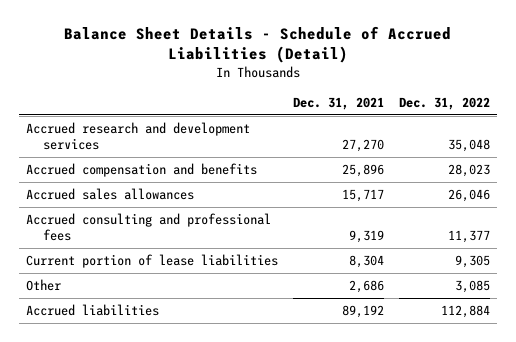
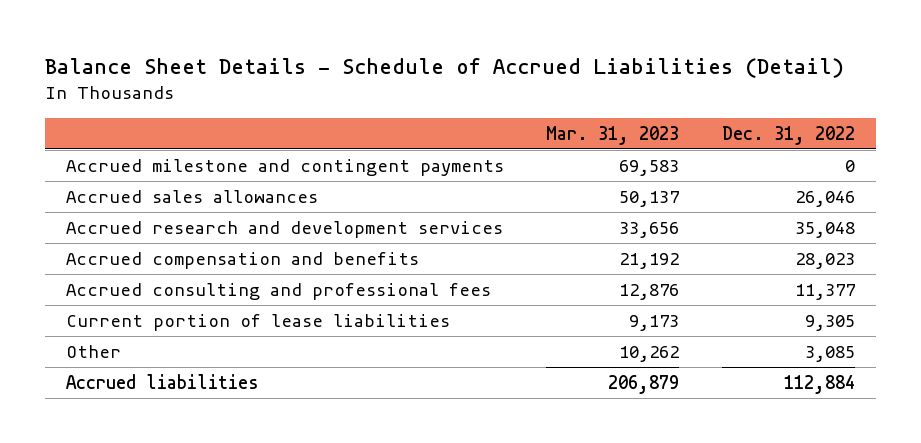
[293,96,385,110] Dec. 31, 2021 -> none
none -> [546,125,680,145] Mar. 31, 2023
none -> [66,158,505,176] Accrued milestone and contingent payments
[26,188,195,201] Accrued sales allowances -> [66,189,319,203] Accrued sales allowances

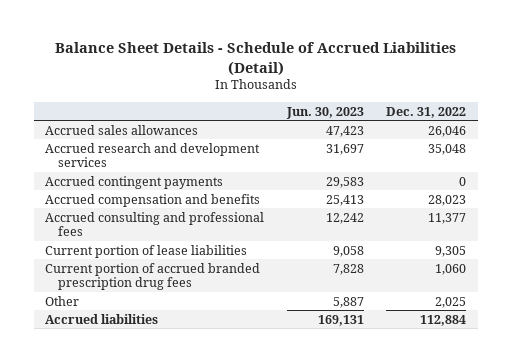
[546,125,680,145] Mar. 31, 2023 -> none
none -> [285,106,364,119] Jun. 30, 2023
[66,158,505,176] Accrued milestone and contingent payments -> none
none -> [45,175,224,189] Accrued contingent payments
none -> [45,262,261,291] Current portion of accrued branded prescription drug fees
[804,345,855,362] 3,085 -> [435,296,467,308] 2,025

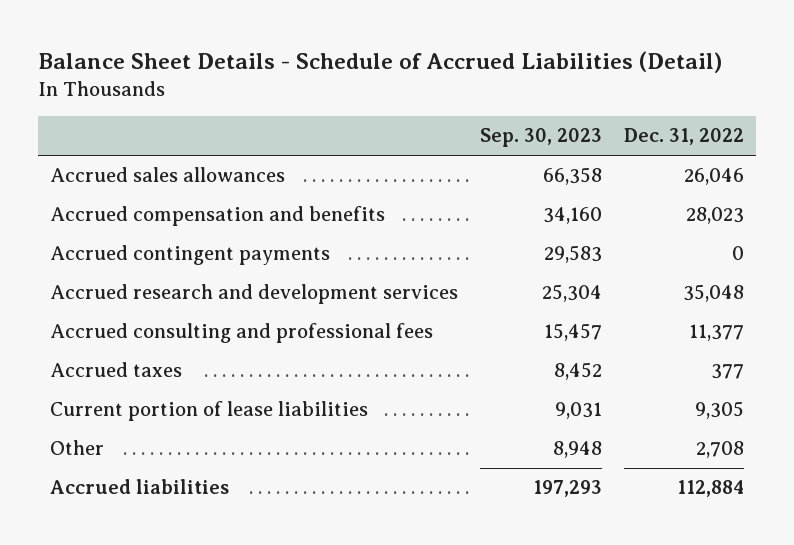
[285,106,364,119] Jun. 30, 2023 -> none
none -> [480,128,603,148] Sep. 30, 2023
[45,175,224,189] Accrued contingent payments -> [49,245,330,266] Accrued contingent payments
[45,142,261,168] Accrued research and development services -> [49,284,458,305] Accrued research and development services
none -> [49,362,182,378] Accrued taxes
[45,262,261,291] Current portion of accrued branded prescription drug fees -> none
[435,296,467,308] 2,025 -> [696,441,745,459] 2,708

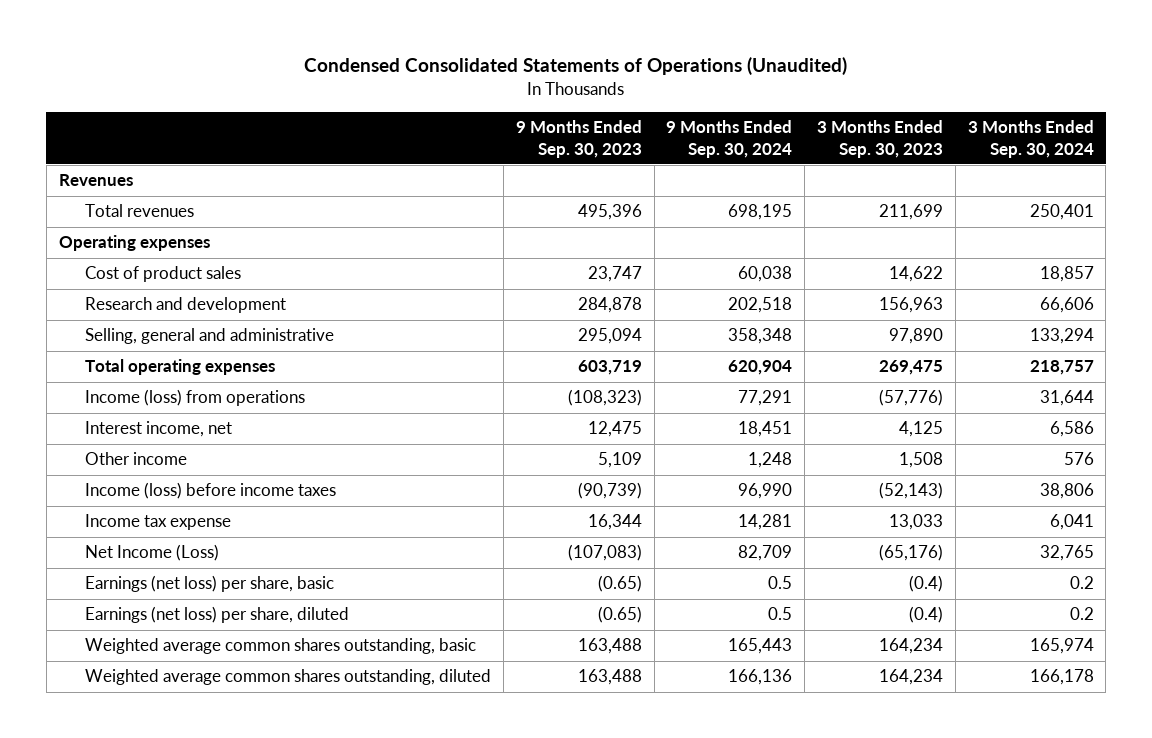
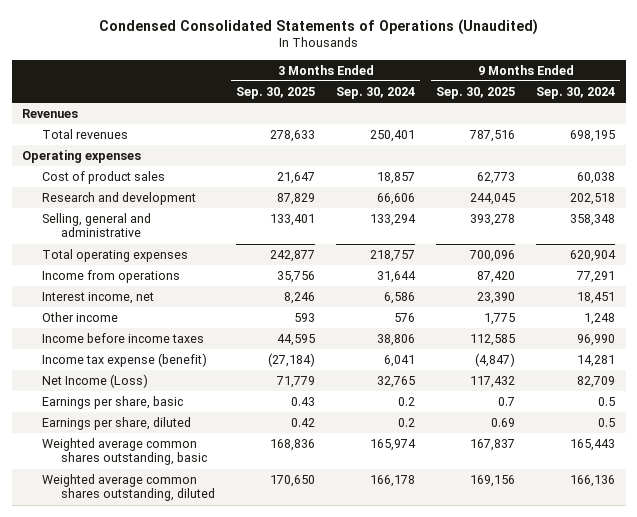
[515,119,642,158] 9 Months Ended Sep. 30, 2023 -> none
[817,119,944,158] 3 Months Ended Sep. 30, 2023 -> none
none -> [236,86,316,99] Sep. 30, 2025
none -> [436,86,516,99] Sep. 30, 2025
[85,389,306,407] Income (loss) from operations -> [41,269,180,283] Income from operations
[85,482,337,500] Income (loss) before income taxes -> [41,332,204,343] Income before income taxes
[85,514,232,531] Income tax expense -> [41,352,207,367] Income tax expense (benefit)
[85,575,335,593] Earnings (net loss) per share, basic -> [41,395,183,409] Earnings per share, basic
[85,606,350,624] Earnings (net loss) per share, diluted -> [41,416,191,430] Earnings per share, diluted

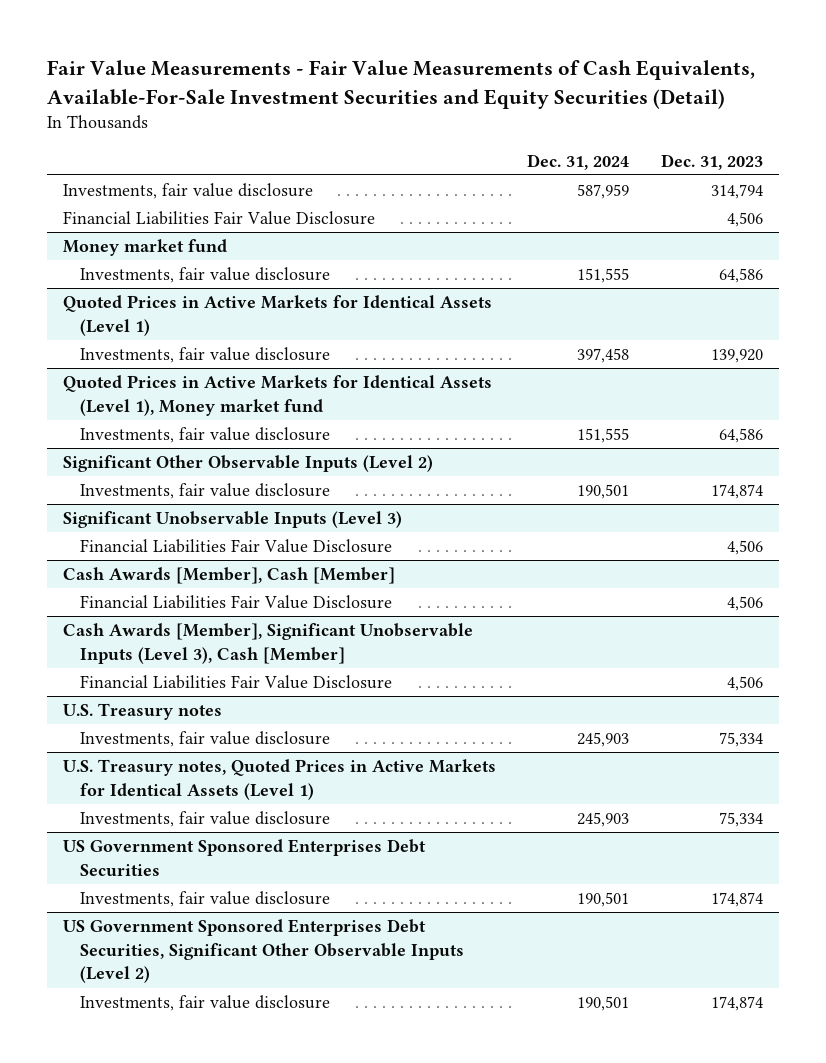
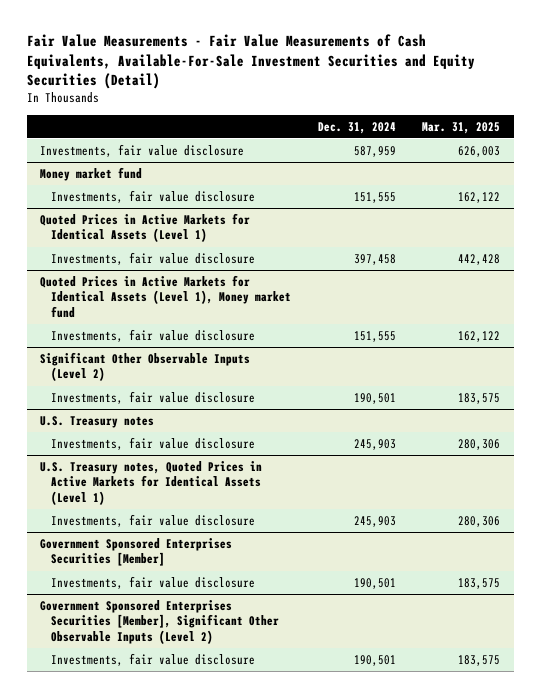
[661,153,764,170] Dec. 31, 2023 -> none
none -> [422,121,501,134] Mar. 31, 2025
[62,211,375,226] Financial Liabilities Fair Value Disclosure -> none
[62,511,402,529] Significant Unobservable Inputs (Level 3) -> none
[79,539,392,554] Financial Liabilities Fair Value Disclosure -> none
[62,567,395,585] Cash Awards [Member], Cash [Member] -> none
[79,595,392,610] Financial Liabilities Fair Value Disclosure -> none
[62,623,473,664] Cash Awards [Member], Significant Unobservable Inputs (Level 3), Cash [Member] -> none
[79,675,392,690] Financial Liabilities Fair Value Disclosure -> none
[62,839,426,876] US Government Sponsored Enterprises Debt Securities -> [40,537,233,567] Government Sponsored Enterprises Securities [Member]
[62,919,464,984] US Government Sponsored Enterprises Debt Securities, Significant Other Observable Inputs (Level 2) -> [40,599,279,644] Government Sponsored Enterprises Securities [Member], Significant Other Observable Inputs (Level 2)

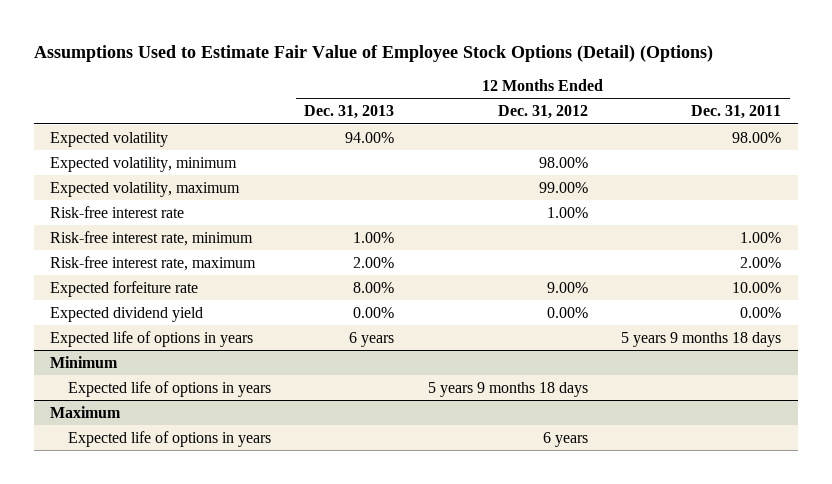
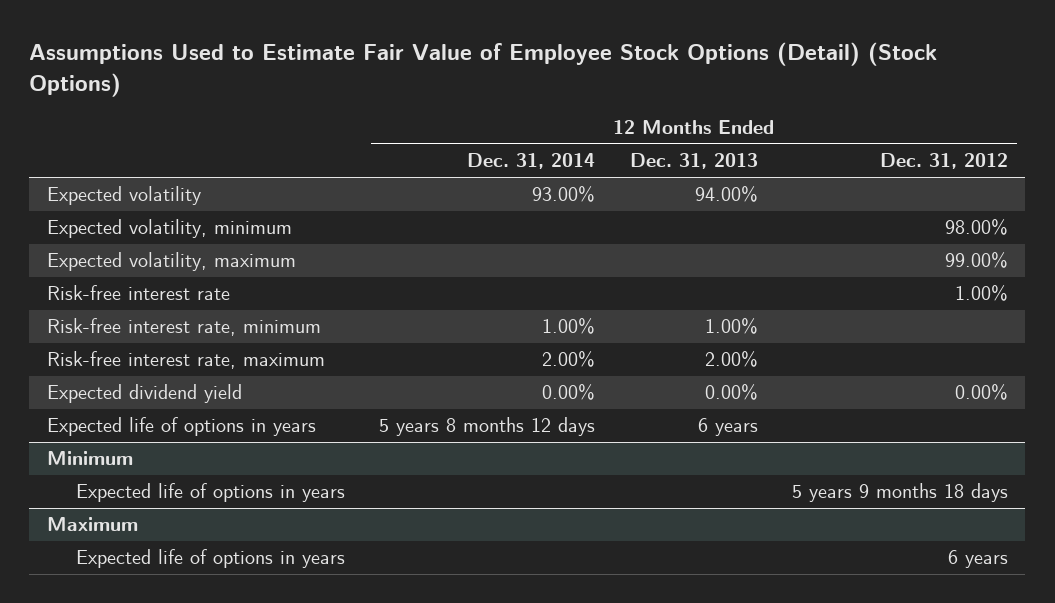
[33,45,713,63] Assumptions Used to Estimate Fair Value of Employee Stock Options (Detail) (Options) -> [29,42,938,98] Assumptions Used to Estimate Fair Value of Employee Stock Options (Detail) (Stock Options)
[691,105,782,120] Dec. 31, 2011 -> none
none -> [467,153,596,170] Dec. 31, 2014
[50,280,199,297] Expected forfeiture rate -> none

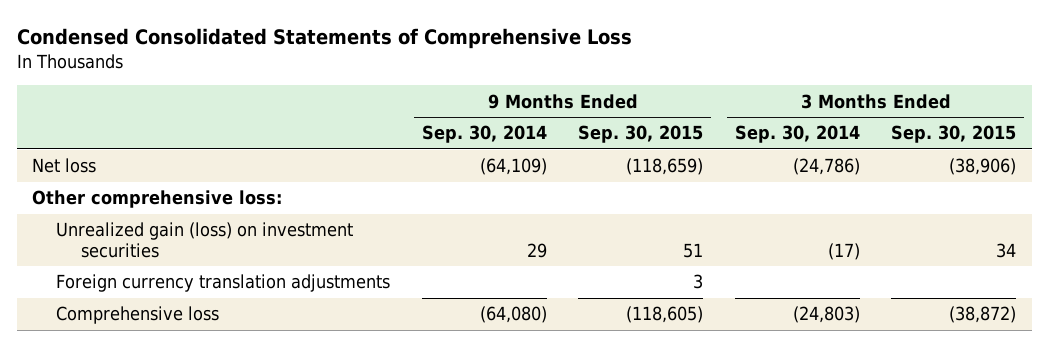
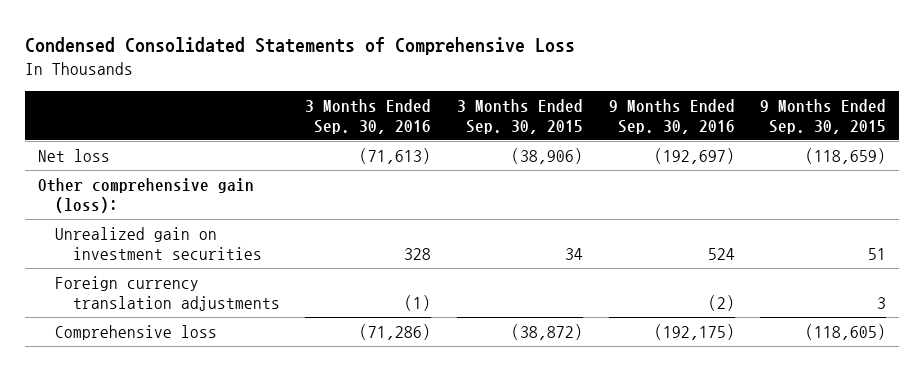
[421,125,547,144] Sep. 30, 2014 -> none
[734,125,860,144] Sep. 30, 2014 -> none
none -> [305,99,432,134] 3 Months Ended Sep. 30, 2016
none -> [608,99,735,134] 9 Months Ended Sep. 30, 2016
[32,190,283,209] Other comprehensive loss: -> [37,178,254,213] Other comprehensive gain (loss):
[56,222,354,258] Unrealized gain (loss) on investment securities -> [55,227,262,260] Unrealized gain on investment securities

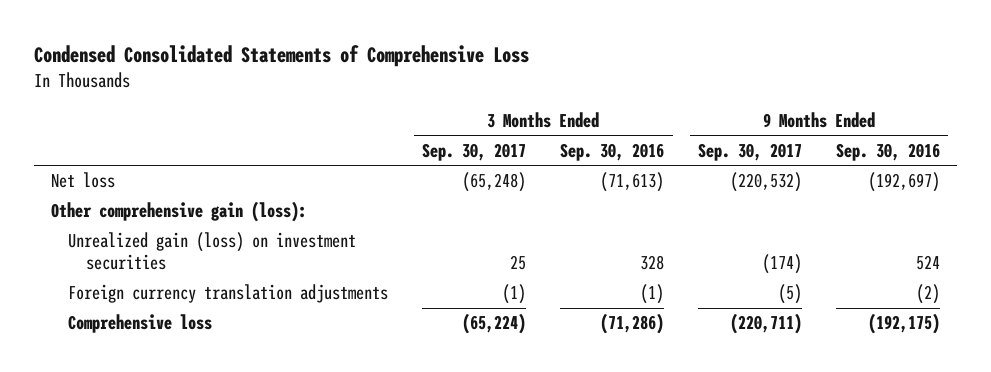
[457,99,584,134] 3 Months Ended Sep. 30, 2015 -> none
[760,99,887,134] 9 Months Ended Sep. 30, 2015 -> none
none -> [422,142,527,161] Sep. 30, 2017
none -> [698,142,803,161] Sep. 30, 2017
[55,227,262,260] Unrealized gain on investment securities -> [68,232,357,270] Unrealized gain (loss) on investment securities

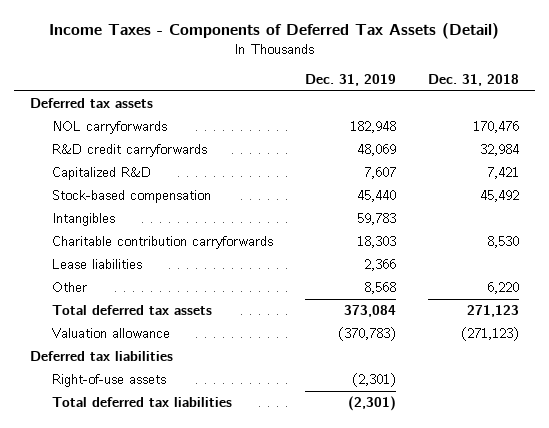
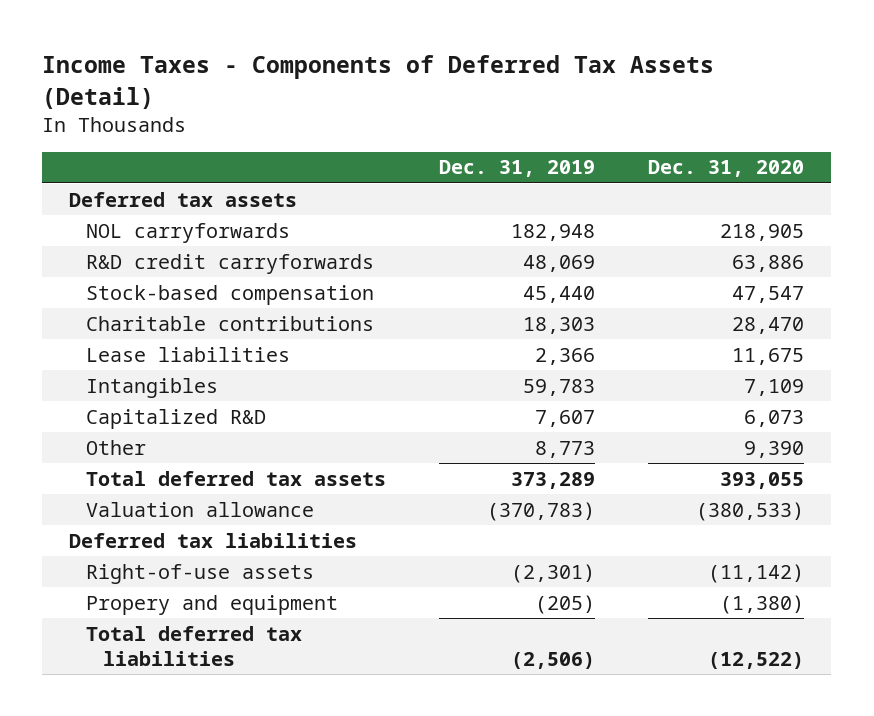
[427,74,519,87] Dec. 31, 2018 -> none
none -> [648,160,805,178] Dec. 31, 2020
[51,236,273,250] Charitable contribution carryforwards -> [85,315,374,331] Charitable contributions
[51,213,115,227] Intangibles -> [85,377,218,398] Intangibles
[51,167,151,181] Capitalized R&D -> [85,408,266,429] Capitalized R&D
[363,282,396,295] 8,568 -> [535,440,596,458] 8,773
[343,305,396,318] 373,084 -> [511,471,596,489] 373,289
none -> [85,594,338,615] Propery and equipment
[347,396,396,412] (2,301) -> [511,652,596,670] (2,506)

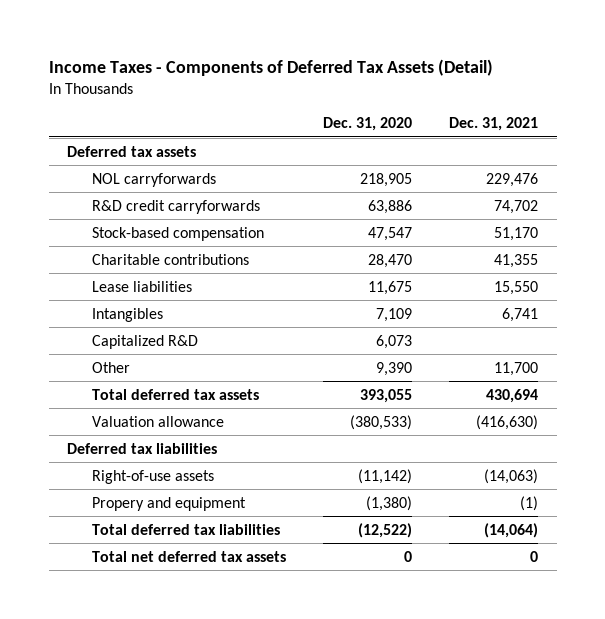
[439,160,596,178] Dec. 31, 2019 -> none
none -> [449,117,539,132] Dec. 31, 2021
none -> [91,550,286,562] Total net deferred tax assets

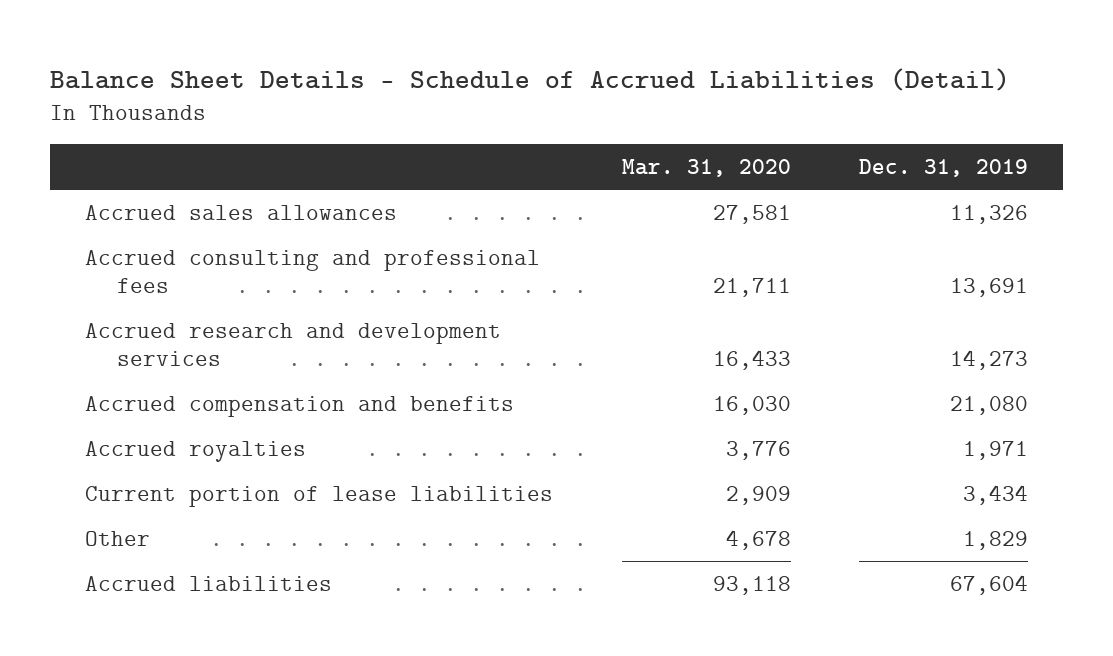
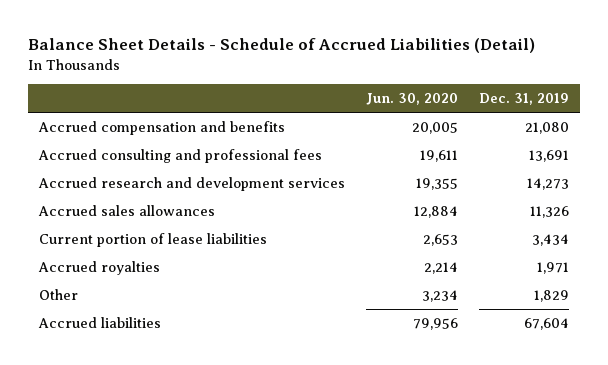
[621,159,791,178] Mar. 31, 2020 -> none
none -> [365,92,458,105] Jun. 30, 2020
[84,395,514,417] Accrued compensation and benefits -> [37,120,285,135] Accrued compensation and benefits
[84,204,397,220] Accrued sales allowances -> [37,204,215,216] Accrued sales allowances
[84,440,306,462] Accrued royalties -> [37,260,160,275] Accrued royalties

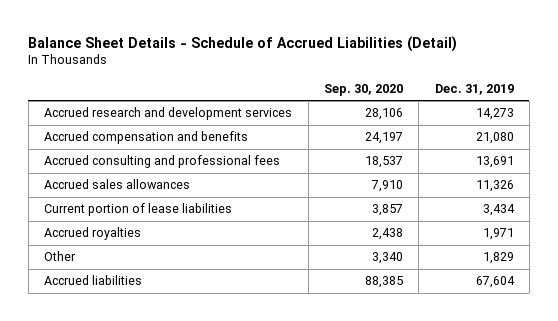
[365,92,458,105] Jun. 30, 2020 -> none
none -> [323,83,403,96] Sep. 30, 2020
[37,176,345,191] Accrued research and development services -> [44,107,293,121] Accrued research and development services

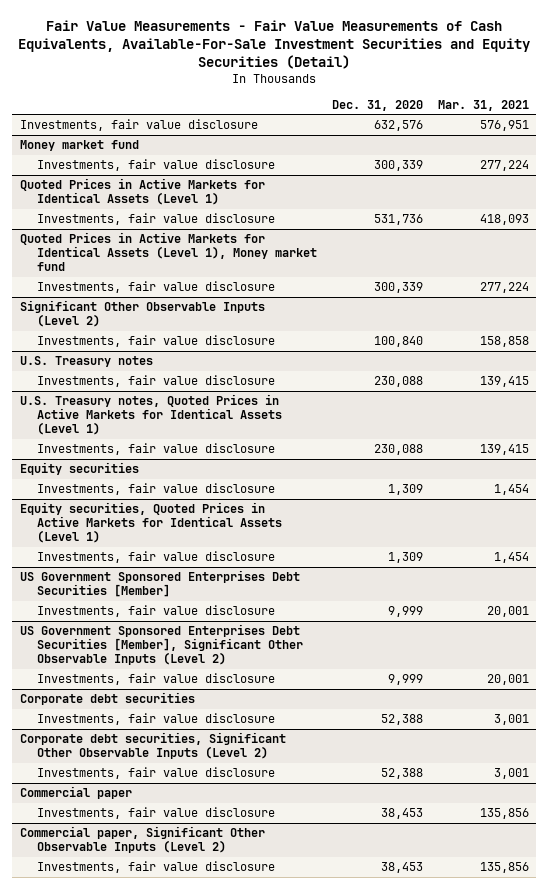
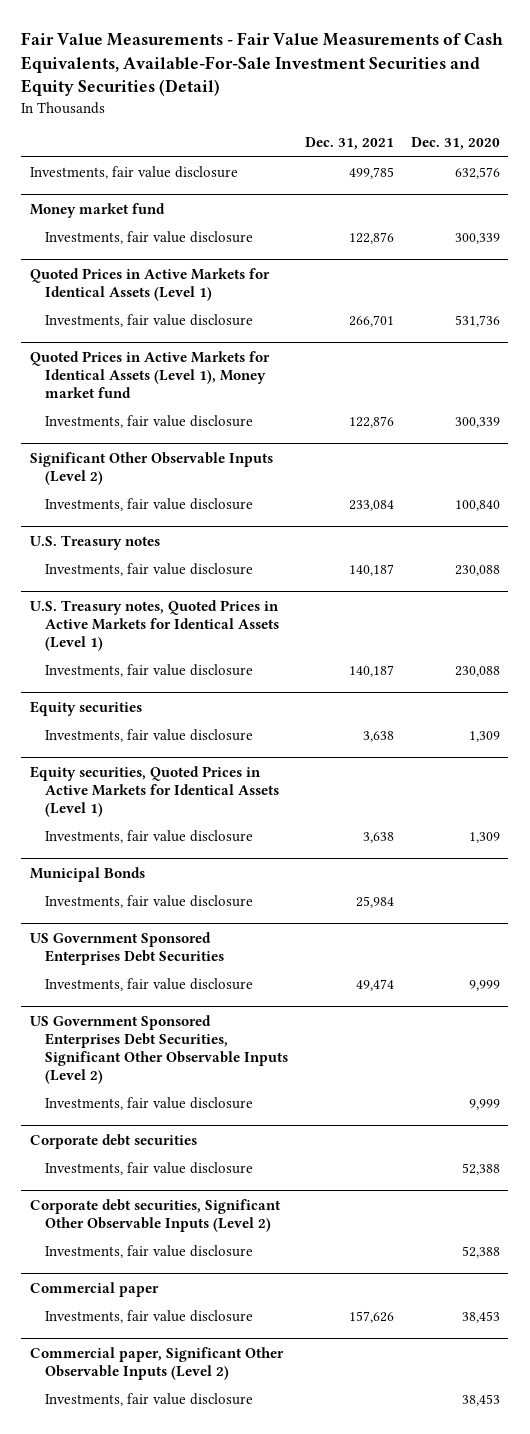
[437,99,529,111] Mar. 31, 2021 -> none
none -> [304,137,394,151] Dec. 31, 2021
none -> [29,867,145,883] Municipal Bonds
none -> [44,895,253,909] Investments, fair value disclosure
[19,570,300,598] US Government Sponsored Enterprises Debt Securities [Member] -> [29,932,224,965] US Government Sponsored Enterprises Debt Securities
[19,624,304,666] US Government Sponsored Enterprises Debt Securities [Member], Significant Other Observable Inputs (Level 2) -> [29,1015,288,1084] US Government Sponsored Enterprises Debt Securities, Significant Other Observable Inputs (Level 2)

